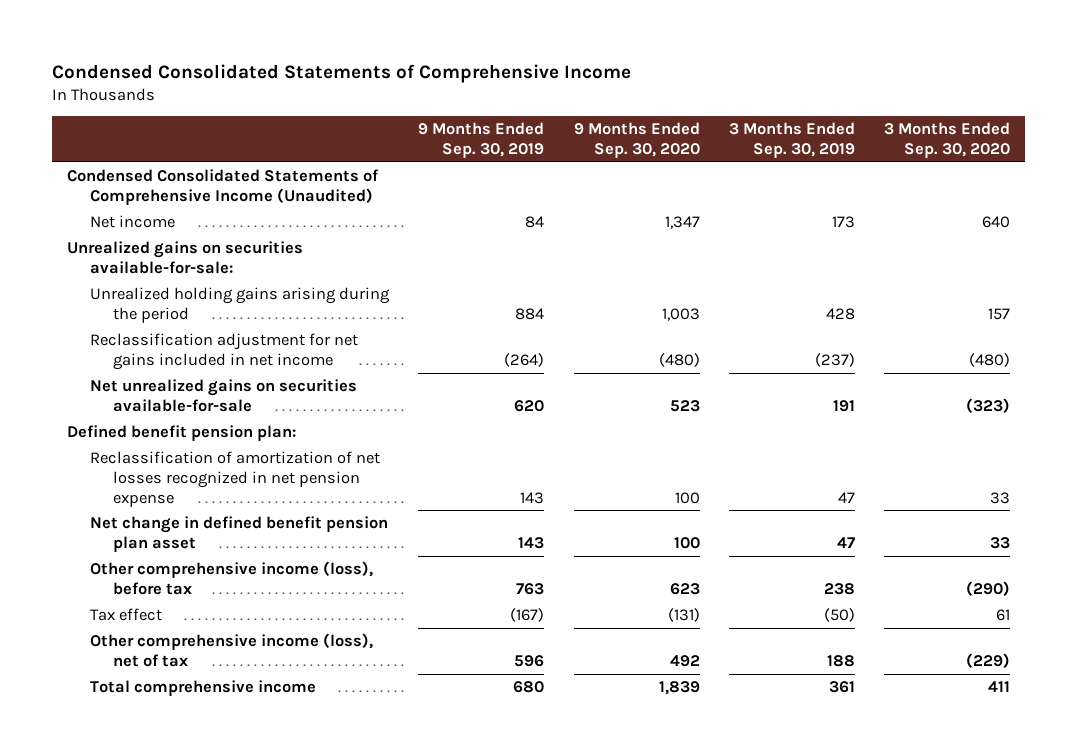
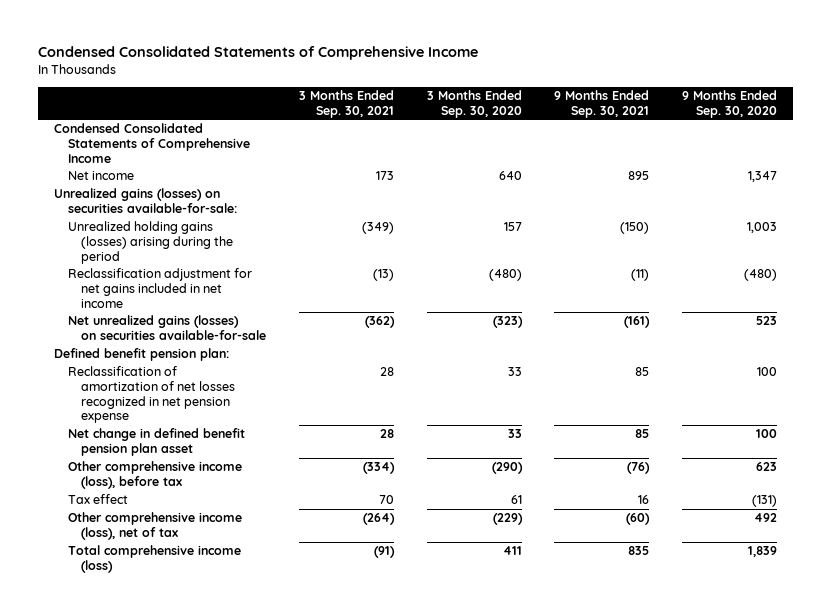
[418,122,545,159] 9 Months Ended Sep. 30, 2019 -> none
[728,122,855,159] 3 Months Ended Sep. 30, 2019 -> none
none -> [298,90,394,118] 3 Months Ended Sep. 30, 2021
none -> [554,90,650,118] 9 Months Ended Sep. 30, 2021
[66,169,379,205] Condensed Consolidated Statements of Comprehensive Income (Unaudited) -> [53,123,250,163] Condensed Consolidated Statements of Comprehensive Income
[66,241,303,274] Unrealized gains on securities available-for-sale: -> [53,188,237,214] Unrealized gains (losses) on securities available-for-sale:
[90,287,391,323] Unrealized holding gains arising during the period -> [67,221,234,264] Unrealized holding gains (losses) arising during the period
[90,379,358,412] Net unrealized gains on securities available-for-sale -> [67,315,267,341] Net unrealized gains (losses) on securities available-for-sale
[90,680,317,697] Total comprehensive income -> [67,545,241,574] Total comprehensive income (loss)

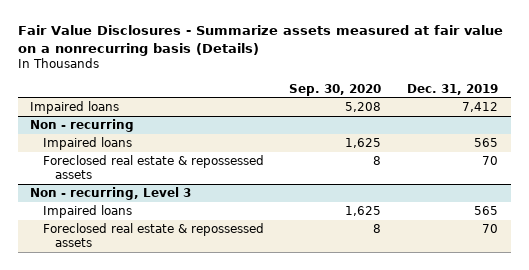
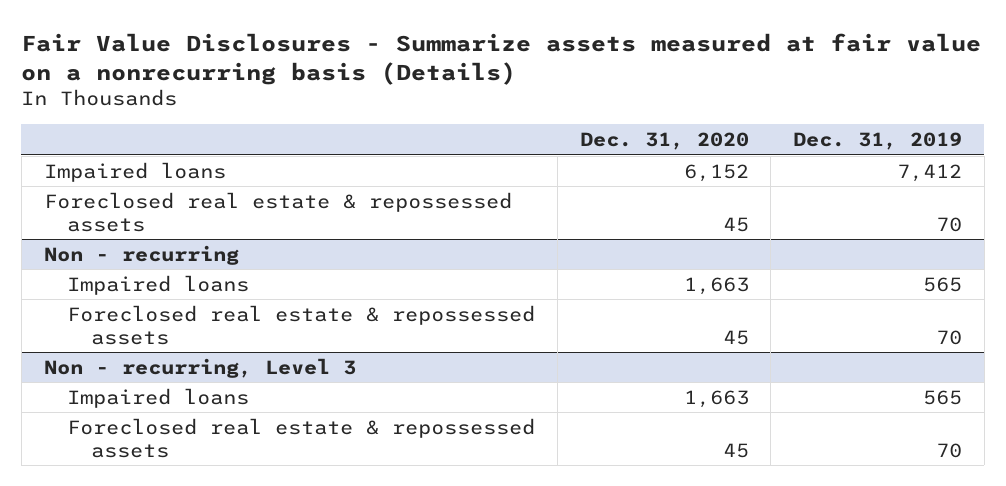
[289,83,382,96] Sep. 30, 2020 -> none
none -> [579,131,749,150] Dec. 31, 2020
none -> [43,191,512,232] Foreclosed real estate & repossessed assets

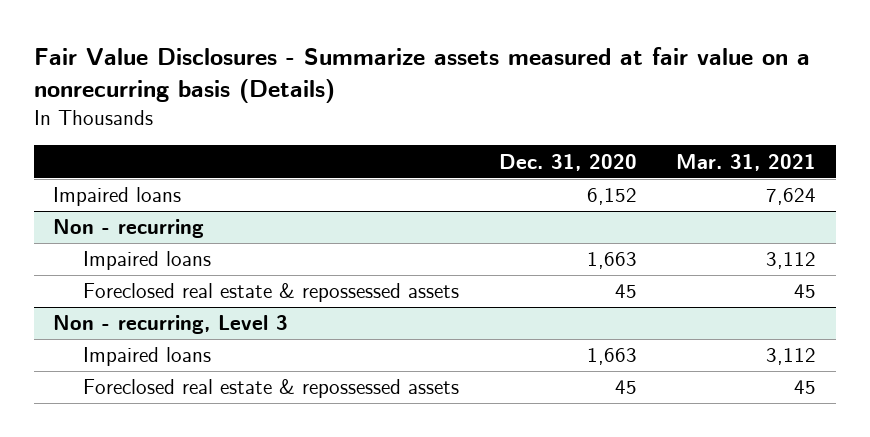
[793,131,963,150] Dec. 31, 2019 -> none
none -> [676,153,817,171] Mar. 31, 2021
[43,191,512,232] Foreclosed real estate & repossessed assets -> none

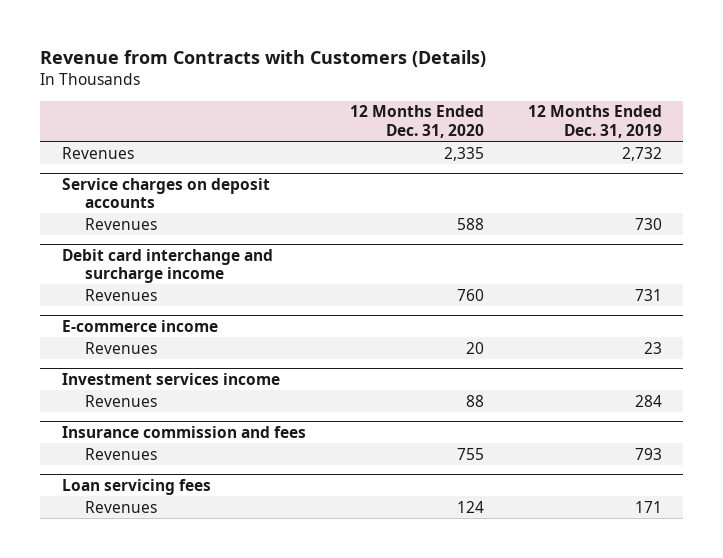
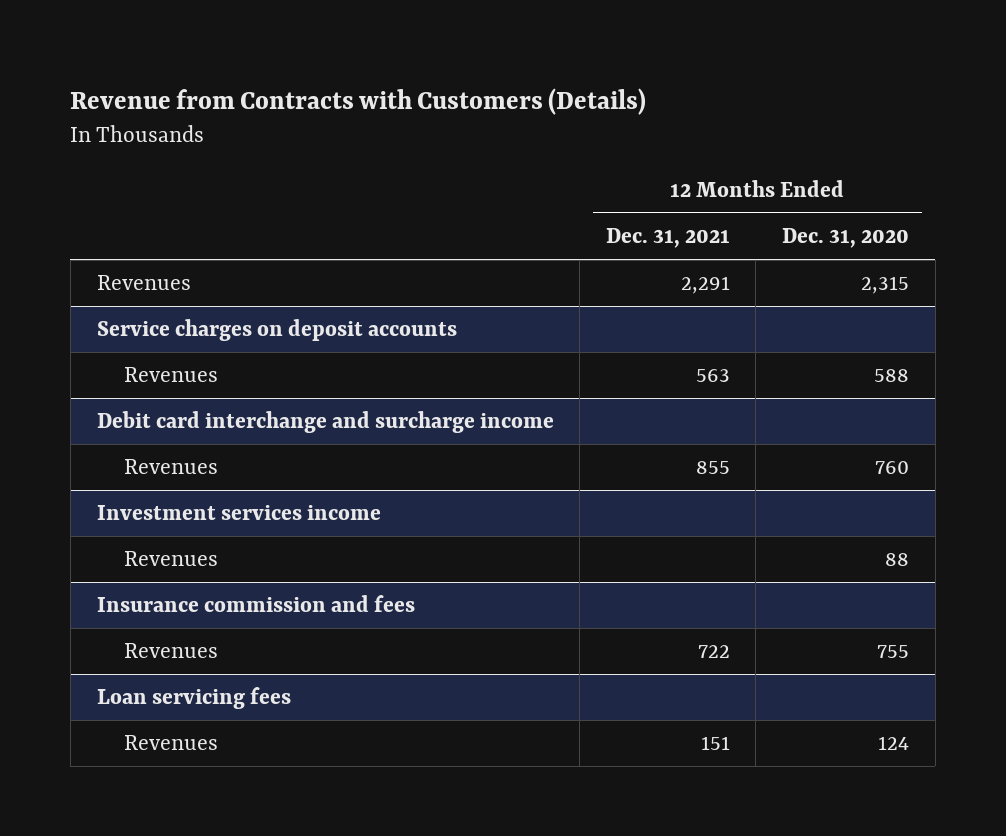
[527,105,662,138] 12 Months Ended Dec. 31, 2019 -> none
none -> [605,228,730,249] Dec. 31, 2021
[443,146,484,161] 2,335 -> [861,276,910,295] 2,315
[61,319,218,332] E-commerce income -> none
[85,341,158,354] Revenues -> none

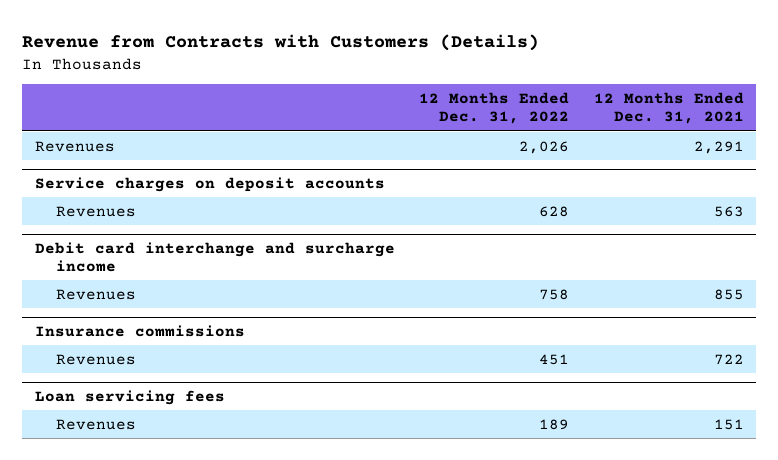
[782,228,910,249] Dec. 31, 2020 -> none
none -> [419,91,570,125] 12 Months Ended Dec. 31, 2022
[96,505,381,521] Investment services income -> none
[124,551,219,567] Revenues -> none
[96,595,415,613] Insurance commission and fees -> [34,324,245,337] Insurance commissions

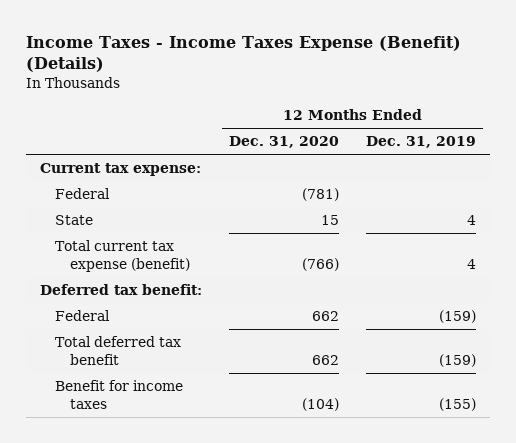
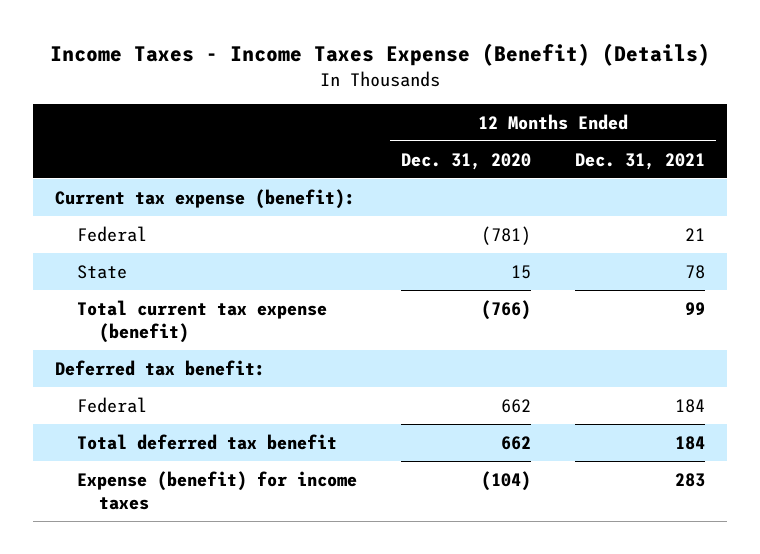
[366,136,477,149] Dec. 31, 2019 -> none
none -> [575,152,706,170] Dec. 31, 2021
[39,163,201,177] Current tax expense: -> [55,188,356,209] Current tax expense (benefit):
[54,380,183,410] Benefit for income taxes -> [77,470,358,511] Expense (benefit) for income taxes

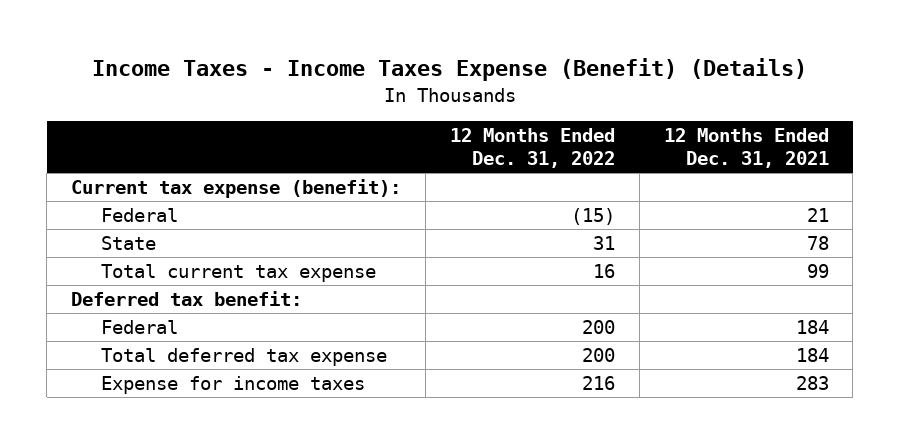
[401,152,532,170] Dec. 31, 2020 -> none
none -> [449,128,615,169] 12 Months Ended Dec. 31, 2022
[77,299,328,344] Total current tax expense (benefit) -> [100,263,376,282] Total current tax expense
[77,433,338,450] Total deferred tax benefit -> [100,347,387,366] Total deferred tax expense
[77,470,358,511] Expense (benefit) for income taxes -> [100,375,365,394] Expense for income taxes

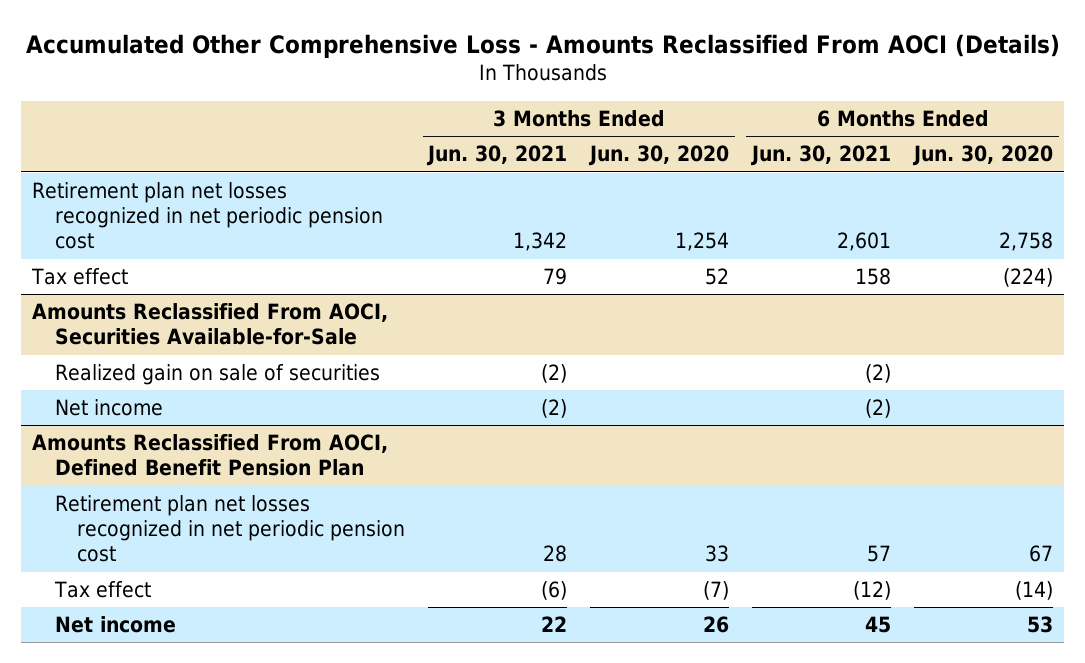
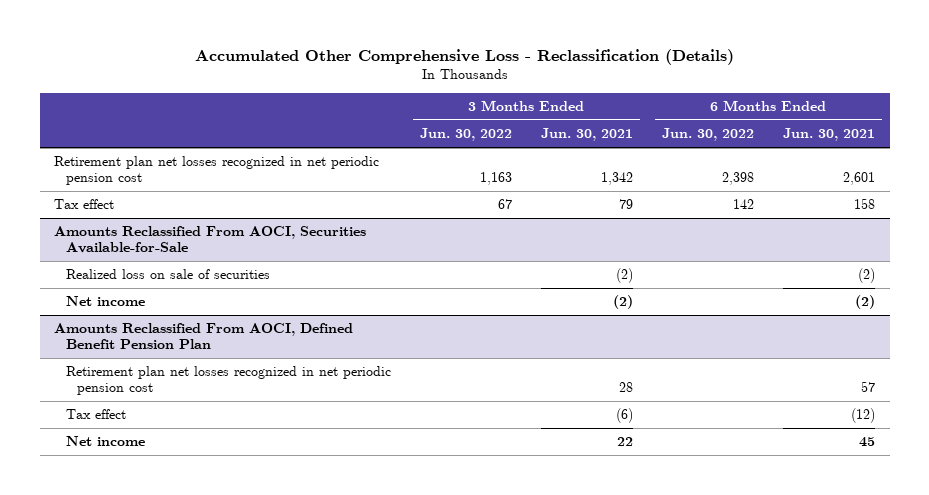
[25,33,1060,58] Accumulated Other Comprehensive Loss - Amounts Reclassified From AOCI (Details) -> [194,48,734,65] Accumulated Other Comprehensive Loss - Reclassification (Details)
[588,145,730,167] Jun. 30, 2020 -> none
[911,145,1053,167] Jun. 30, 2020 -> none
none -> [419,128,512,142] Jun. 30, 2022
none -> [661,128,754,142] Jun. 30, 2022
[54,364,380,386] Realized gain on sale of securities -> [65,269,270,280] Realized loss on sale of securities

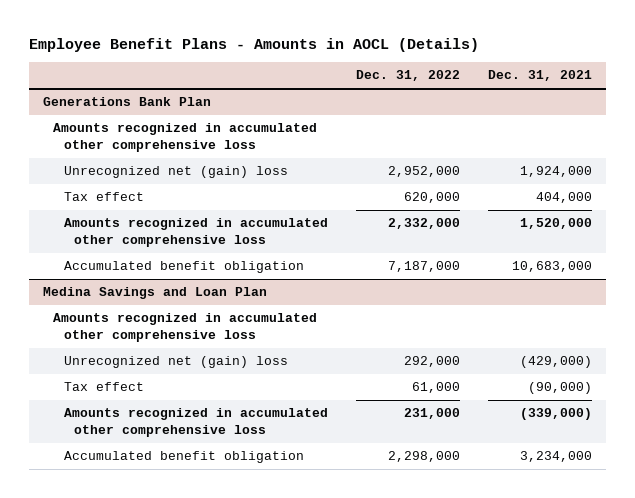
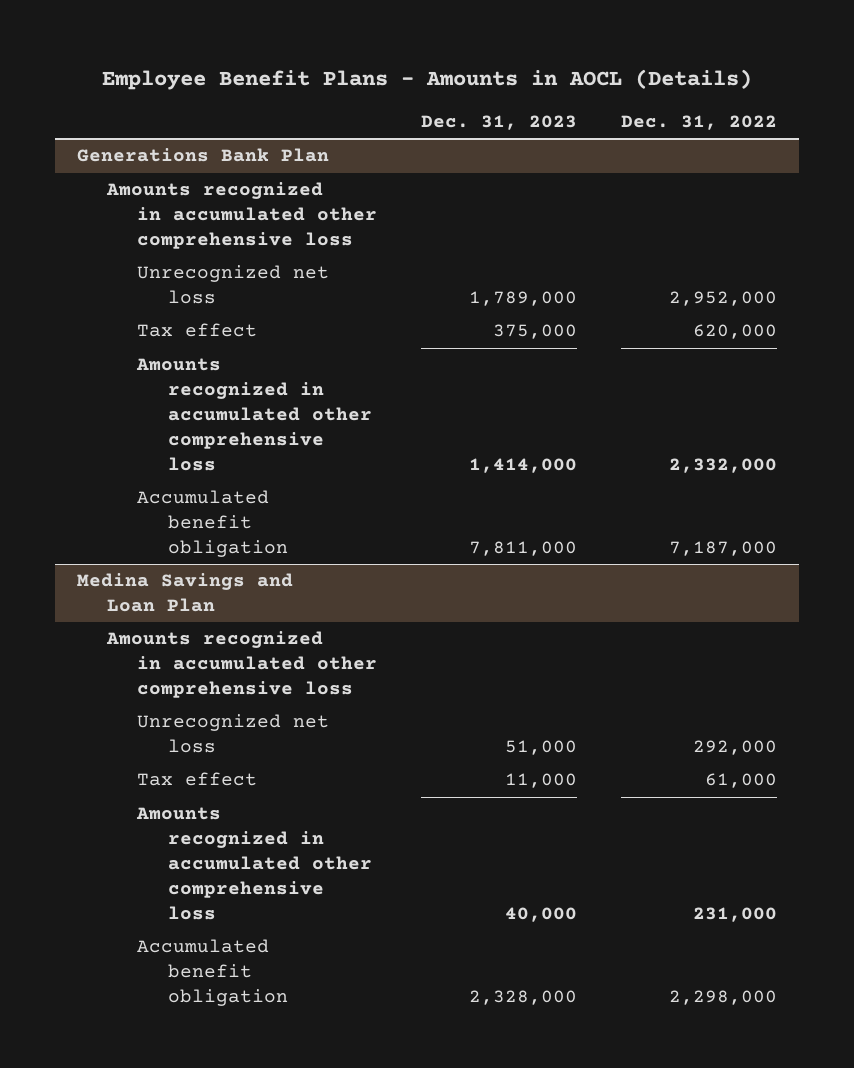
[488,70,593,82] Dec. 31, 2021 -> none
none -> [421,114,578,130] Dec. 31, 2023
[63,166,288,179] Unrecognized net (gain) loss -> [137,265,330,305] Unrecognized net loss
[63,356,288,369] Unrecognized net (gain) loss -> [137,714,330,754] Unrecognized net loss

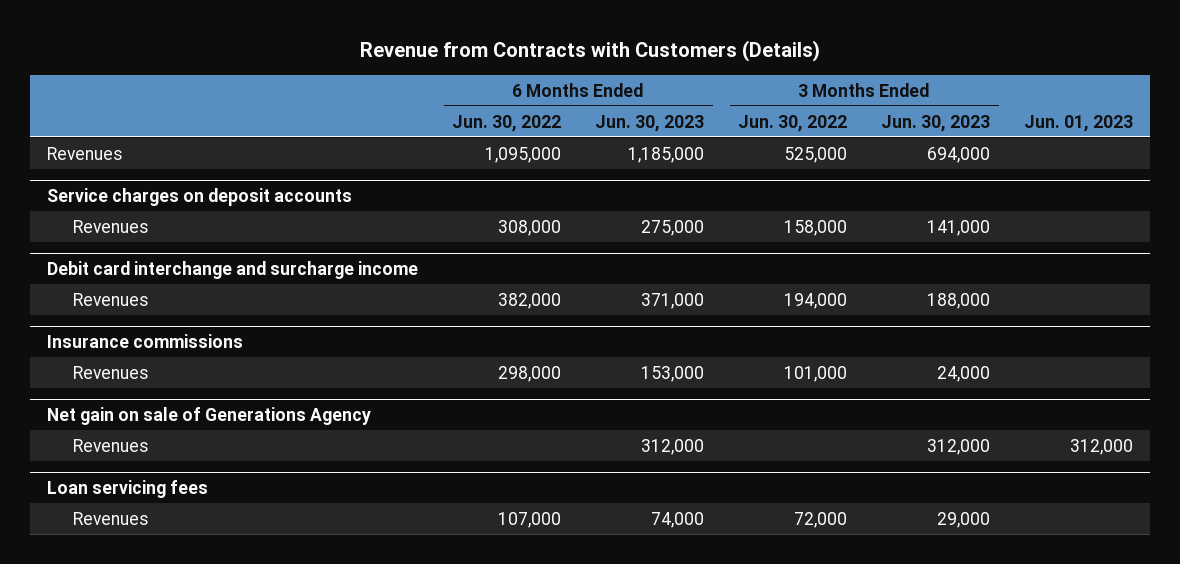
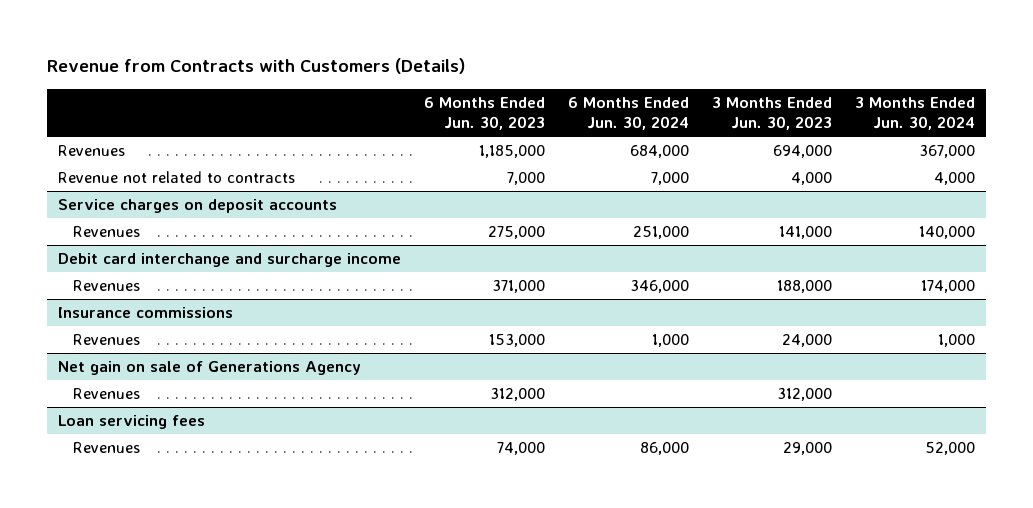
[452,114,562,132] Jun. 30, 2022 -> none
[738,114,848,132] Jun. 30, 2022 -> none
[1024,114,1134,132] Jun. 01, 2023 -> none
none -> [568,96,690,131] 6 Months Ended Jun. 30, 2024
none -> [854,96,975,131] 3 Months Ended Jun. 30, 2024
none -> [58,171,296,184] Revenue not related to contracts

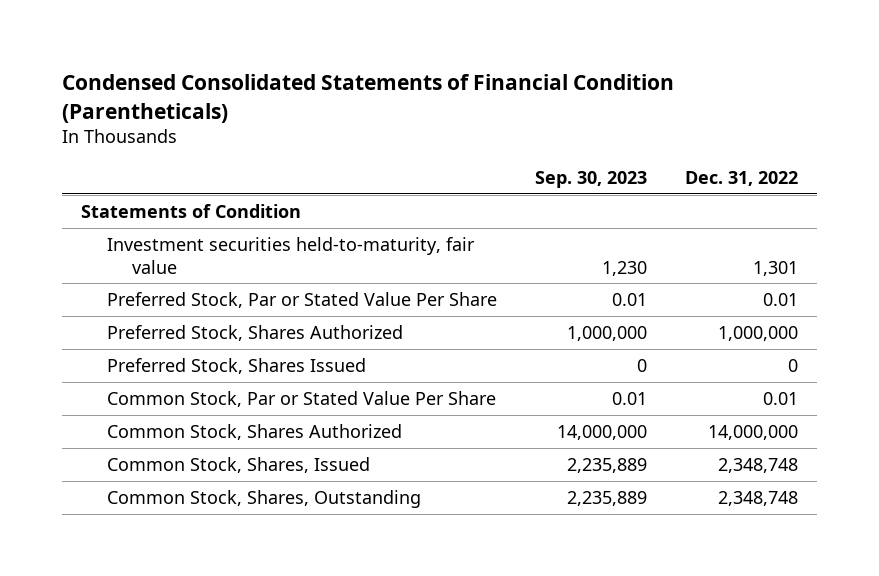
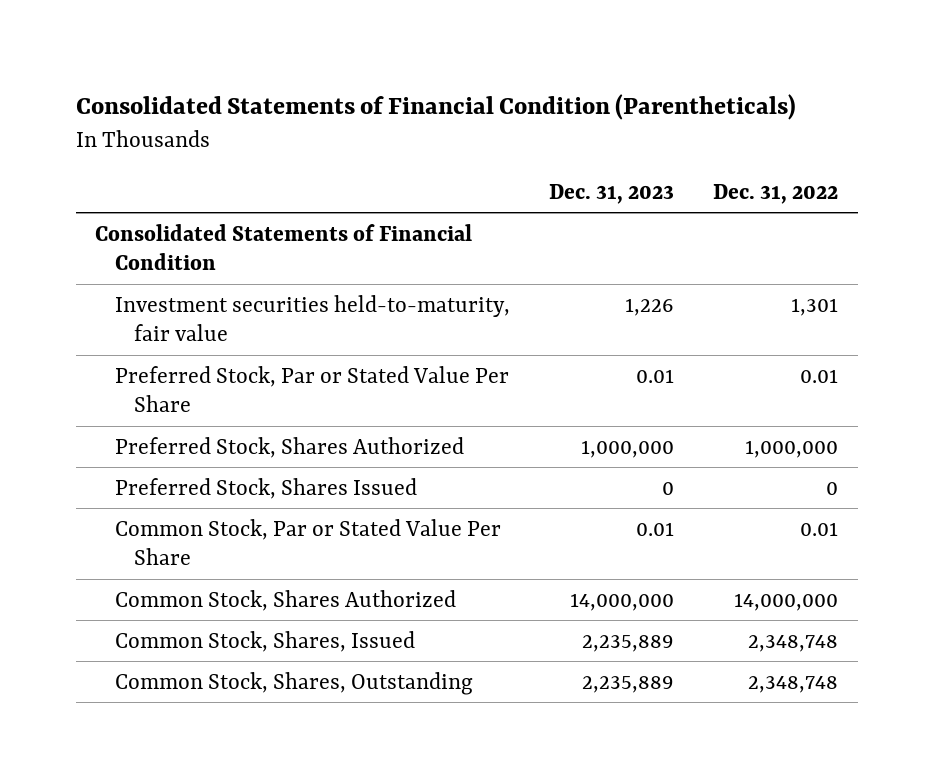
[61,74,674,123] Condensed Consolidated Statements of Financial Condition (Parentheticals) -> [75,93,796,120] Consolidated Statements of Financial Condition (Parentheticals)
[534,171,647,189] Sep. 30, 2023 -> none
none -> [548,183,674,204] Dec. 31, 2023
[81,203,302,218] Statements of Condition -> [95,223,473,271] Consolidated Statements of Financial Condition

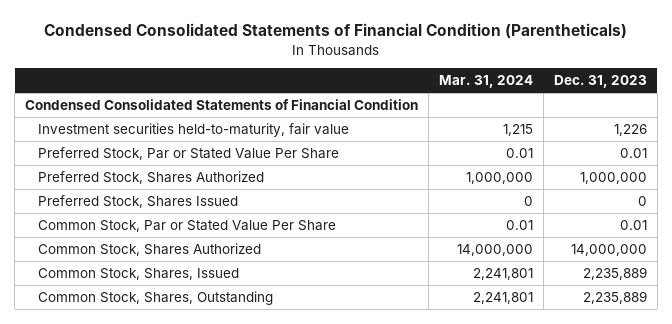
[75,93,796,120] Consolidated Statements of Financial Condition (Parentheticals) -> [44,23,628,40] Condensed Consolidated Statements of Financial Condition (Parentheticals)
[713,183,839,204] Dec. 31, 2022 -> none
none -> [439,75,534,89] Mar. 31, 2024
[95,223,473,271] Consolidated Statements of Financial Condition -> [25,98,419,110] Condensed Consolidated Statements of Financial Condition

